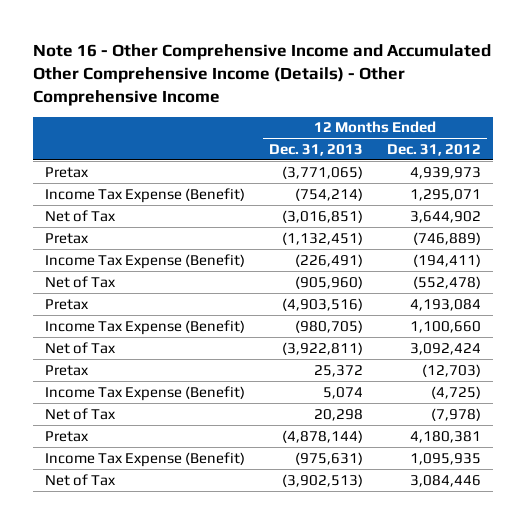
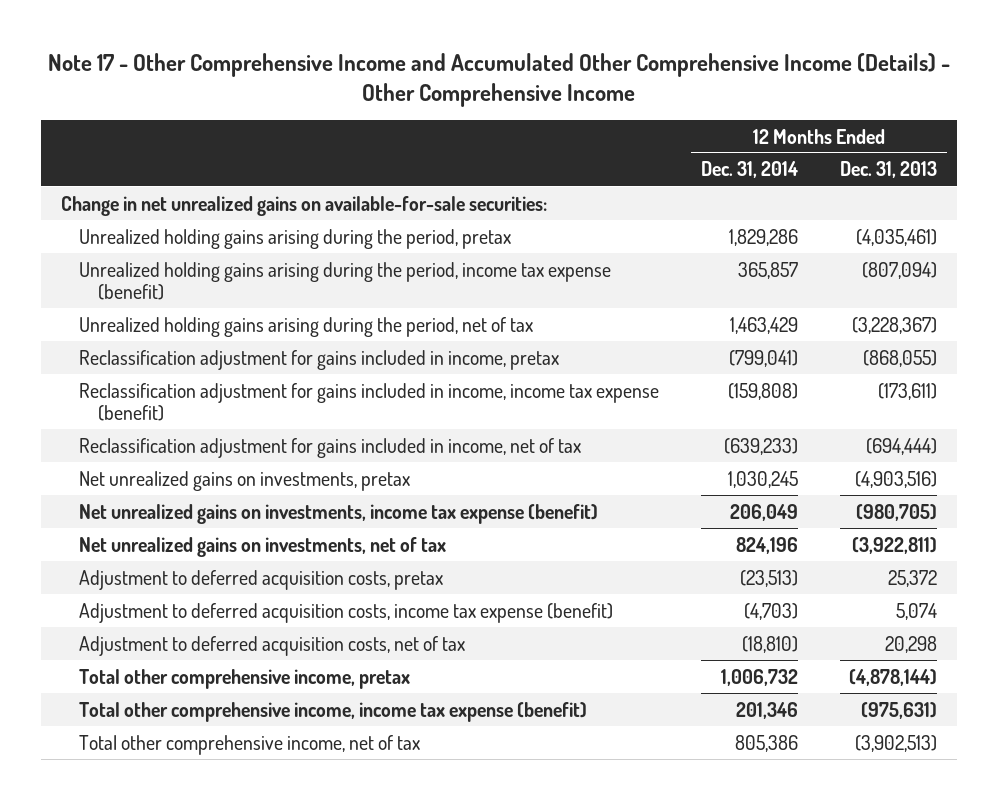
[32,43,491,106] Note 16 - Other Comprehensive Income and Accumulated Other Comprehensive Income (Details) - Other Comprehensive Income -> [47,52,950,107] Note 17 - Other Comprehensive Income and Accumulated Other Comprehensive Income (Details) - Other Comprehensive Income
[387,143,482,156] Dec. 31, 2012 -> none
none -> [700,161,798,179] Dec. 31, 2014
[44,166,89,178] Pretax -> none
[44,232,89,244] Pretax -> none
none -> [61,195,548,216] Change in net unrealized gains on available-for-sale securities:
none -> [79,228,512,249] Unrealized holding gains arising during the period, pretax
[44,187,245,203] Income Tax Expense (Benefit) -> [79,261,612,301] Unrealized holding gains arising during the period, income tax expense (benefit)
[294,187,363,201] (754,214) -> [861,261,937,279] (807,094)
[44,209,116,222] Net of Tax -> [79,316,534,337] Unrealized holding gains arising during the period, net of tax
[281,209,363,223] (3,016,851) -> [851,316,937,334] (3,228,367)
none -> [79,349,560,370] Reclassification adjustment for gains included in income, pretax
[44,253,245,269] Income Tax Expense (Benefit) -> [79,382,660,422] Reclassification adjustment for gains included in income, income tax expense (benefit)
[294,253,363,267] (226,491) -> [877,382,937,400] (173,611)
[44,275,116,288] Net of Tax -> [79,437,582,458] Reclassification adjustment for gains included in income, net of tax
[294,275,363,289] (905,960) -> [865,437,937,455] (694,444)
[44,298,89,310] Pretax -> [79,470,411,491] Net unrealized gains on investments, pretax
[44,319,245,335] Income Tax Expense (Benefit) -> [79,503,599,524] Net unrealized gains on investments, income tax expense (benefit)
[44,341,116,354] Net of Tax -> [79,536,447,557] Net unrealized gains on investments, net of tax
[44,364,89,376] Pretax -> [79,569,444,590] Adjustment to deferred acquisition costs, pretax
[44,385,245,401] Income Tax Expense (Benefit) -> [79,602,614,623] Adjustment to deferred acquisition costs, income tax expense (benefit)
[44,407,116,420] Net of Tax -> [79,635,466,656] Adjustment to deferred acquisition costs, net of tax
[44,430,89,442] Pretax -> [79,668,411,689] Total other comprehensive income, pretax
[44,451,245,467] Income Tax Expense (Benefit) -> [79,701,588,722] Total other comprehensive income, income tax expense (benefit)
[44,473,116,486] Net of Tax -> [79,734,421,755] Total other comprehensive income, net of tax

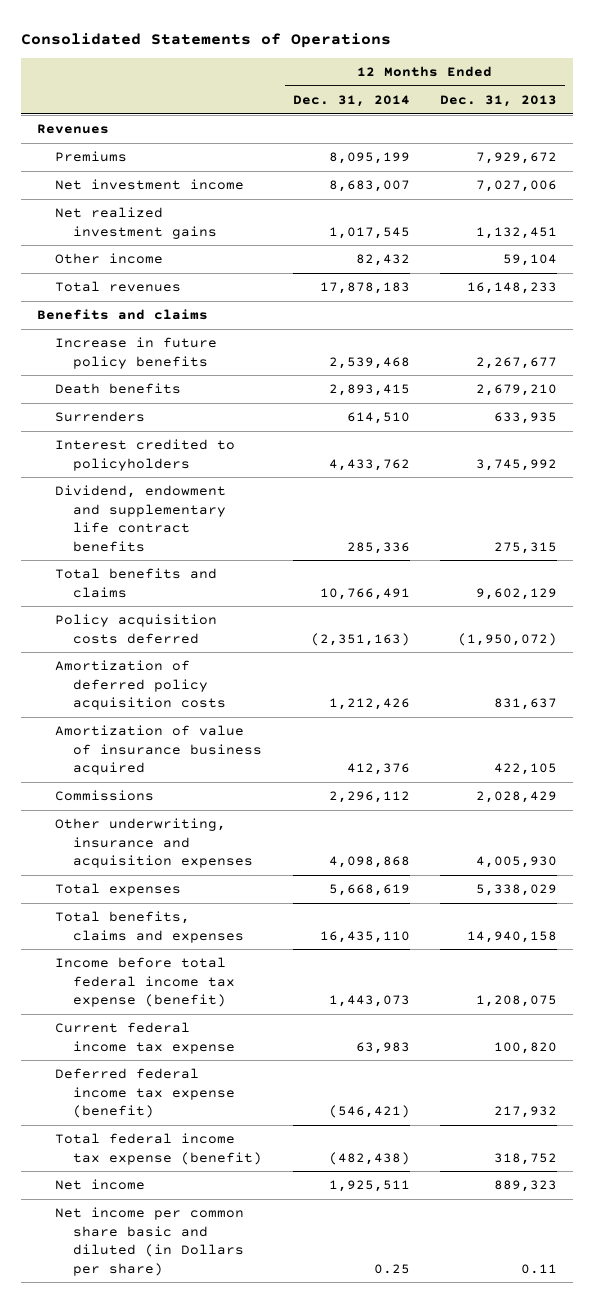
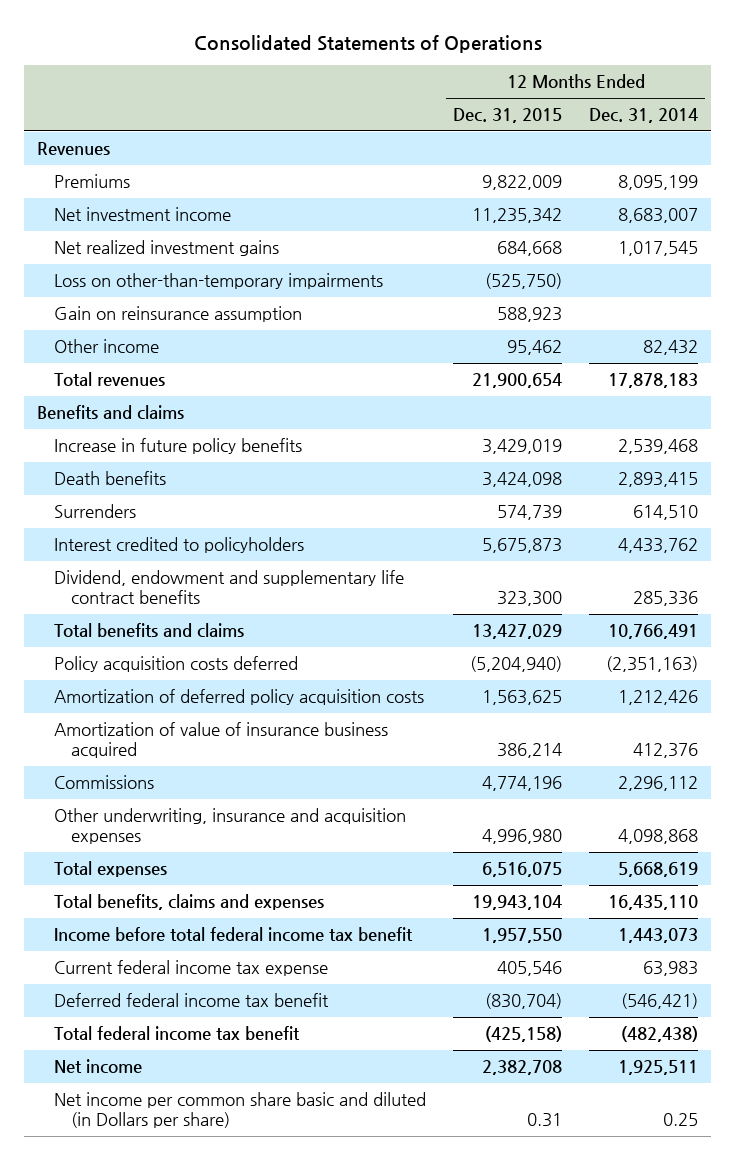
[440,94,558,107] Dec. 31, 2013 -> none
none -> [453,108,563,124] Dec. 31, 2015
none -> [54,273,384,290] Loss on other-than-temporary impairments
none -> [54,306,303,323] Gain on reinsurance assumption
[54,957,235,1008] Income before total federal income tax expense (benefit) -> [54,927,414,943] Income before total federal income tax benefit
[54,1068,235,1119] Deferred federal income tax expense (benefit) -> [54,993,330,1008] Deferred federal income tax benefit
[54,1133,262,1165] Total federal income tax expense (benefit) -> [54,1026,301,1042] Total federal income tax benefit

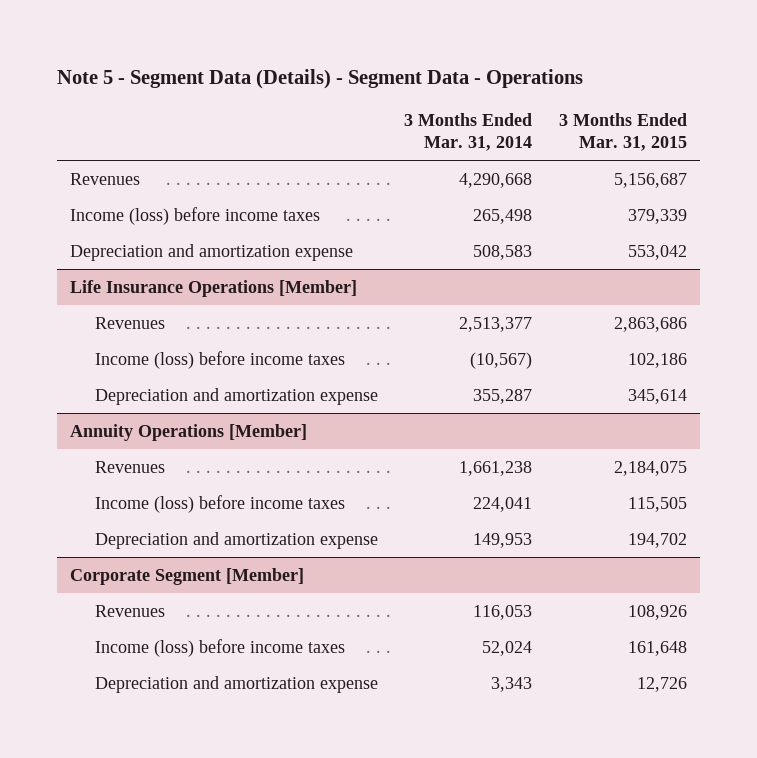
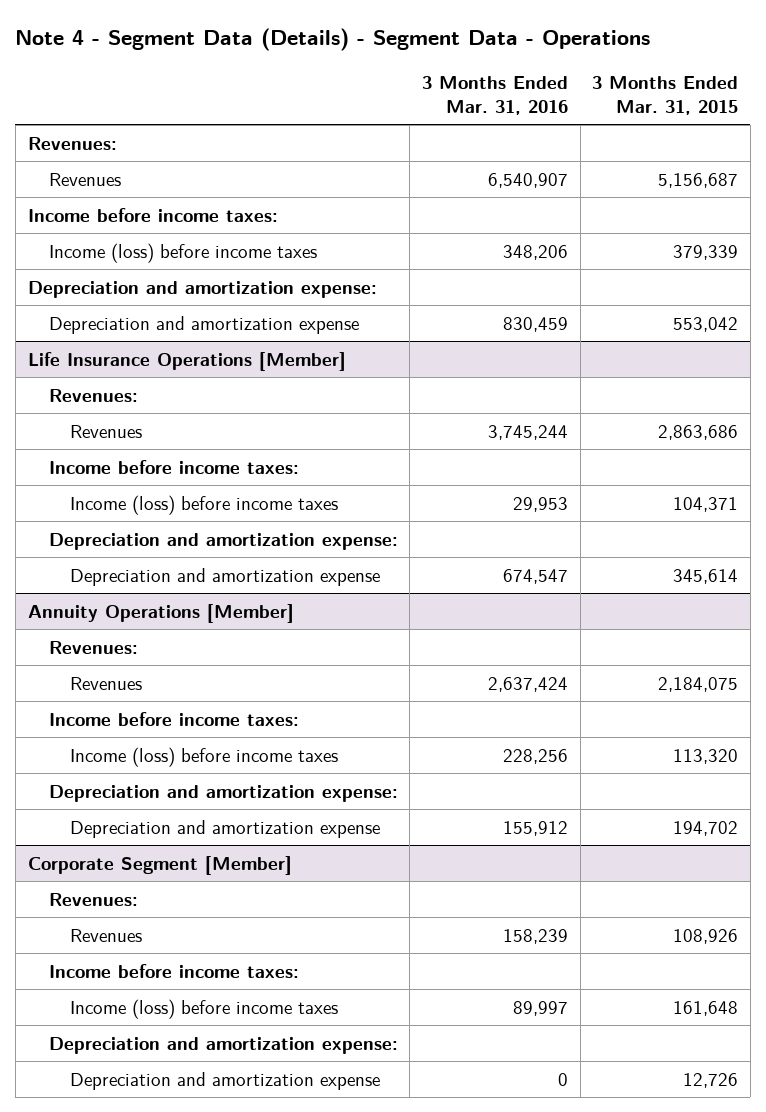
[56,69,583,90] Note 5 - Segment Data (Details) - Segment Data - Operations -> [15,28,651,52] Note 4 - Segment Data (Details) - Segment Data - Operations
[404,113,533,151] 3 Months Ended Mar. 31, 2014 -> none
none -> [421,76,568,115] 3 Months Ended Mar. 31, 2016
none -> [27,136,117,150] Revenues:
none -> [27,207,278,222] Income before income taxes:
none -> [27,280,377,298] Depreciation and amortization expense:
none -> [48,388,138,402] Revenues:
none -> [48,459,299,474] Income before income taxes:
[627,352,687,368] 102,186 -> [673,496,739,512] 104,371
none -> [48,532,398,550] Depreciation and amortization expense:
none -> [48,640,138,654] Revenues:
none -> [48,711,299,726] Income before income taxes:
[627,496,687,512] 115,505 -> [673,748,739,764] 113,320
none -> [48,784,398,802] Depreciation and amortization expense:
none -> [48,892,138,906] Revenues:
none -> [48,963,299,978] Income before income taxes:
none -> [48,1036,398,1054] Depreciation and amortization expense:

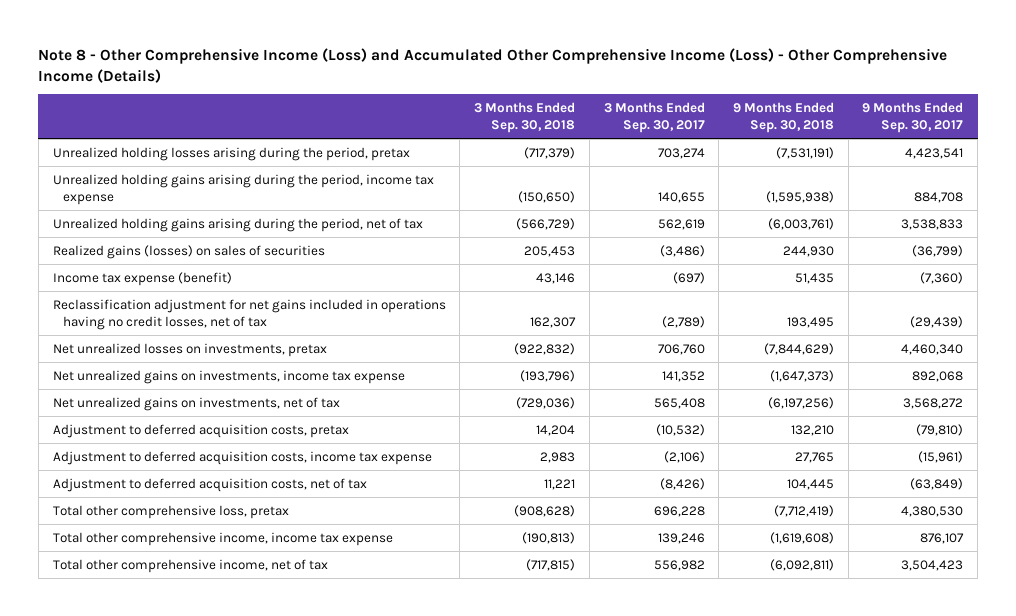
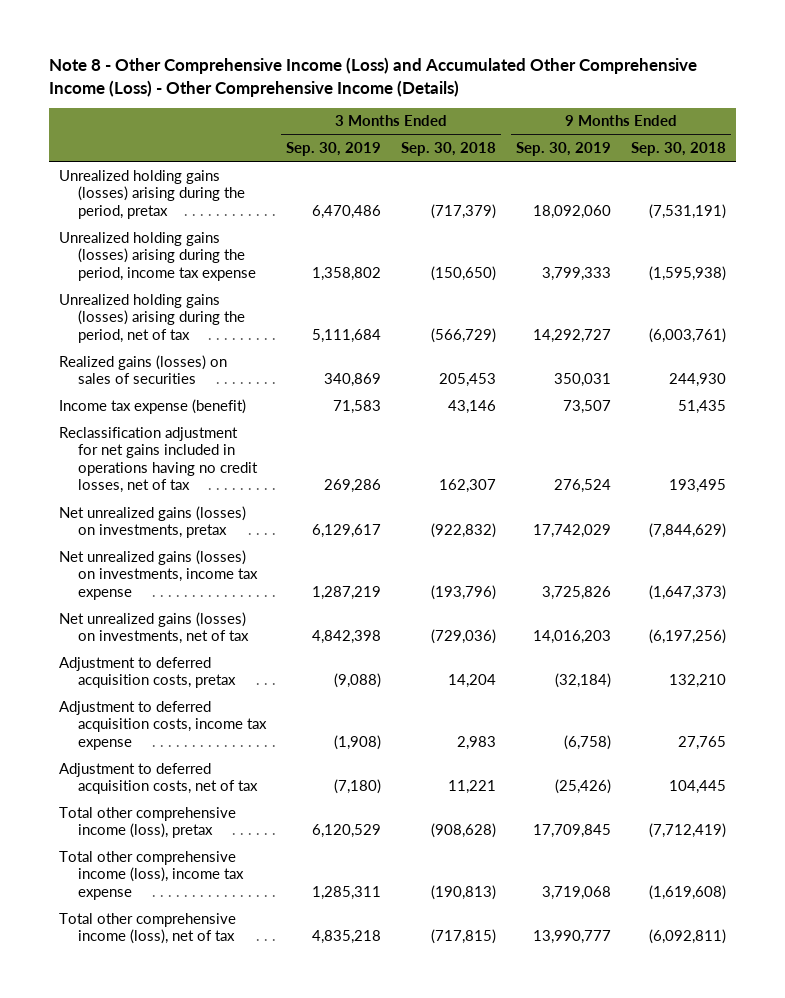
[603,102,705,134] 3 Months Ended Sep. 30, 2017 -> none
[862,102,964,134] 9 Months Ended Sep. 30, 2017 -> none
none -> [285,142,381,157] Sep. 30, 2019
none -> [515,142,611,157] Sep. 30, 2019
[52,146,410,161] Unrealized holding losses arising during the period, pretax -> [59,169,245,219] Unrealized holding gains (losses) arising during the period, pretax
[52,173,434,205] Unrealized holding gains arising during the period, income tax expense -> [59,231,256,281] Unrealized holding gains (losses) arising during the period, income tax expense
[52,217,423,232] Unrealized holding gains arising during the period, net of tax -> [59,293,245,343] Unrealized holding gains (losses) arising during the period, net of tax
[52,342,327,357] Net unrealized losses on investments, pretax -> [59,505,247,539] Net unrealized gains (losses) on investments, pretax
[52,369,405,384] Net unrealized gains on investments, income tax expense -> [59,549,258,600] Net unrealized gains (losses) on investments, income tax expense
[52,396,340,411] Net unrealized gains on investments, net of tax -> [59,611,249,645] Net unrealized gains (losses) on investments, net of tax
[52,504,289,519] Total other comprehensive loss, pretax -> [59,806,237,839] Total other comprehensive income (loss), pretax
[52,531,393,546] Total other comprehensive income, income tax expense -> [59,850,244,900] Total other comprehensive income (loss), income tax expense
[52,558,328,573] Total other comprehensive income, net of tax -> [59,912,237,945] Total other comprehensive income (loss), net of tax

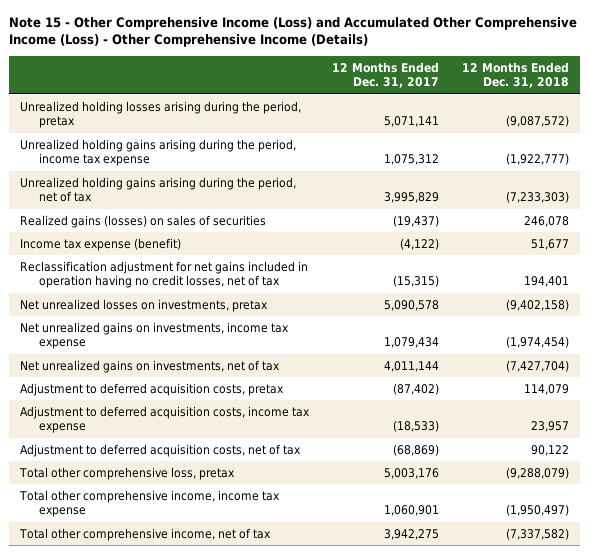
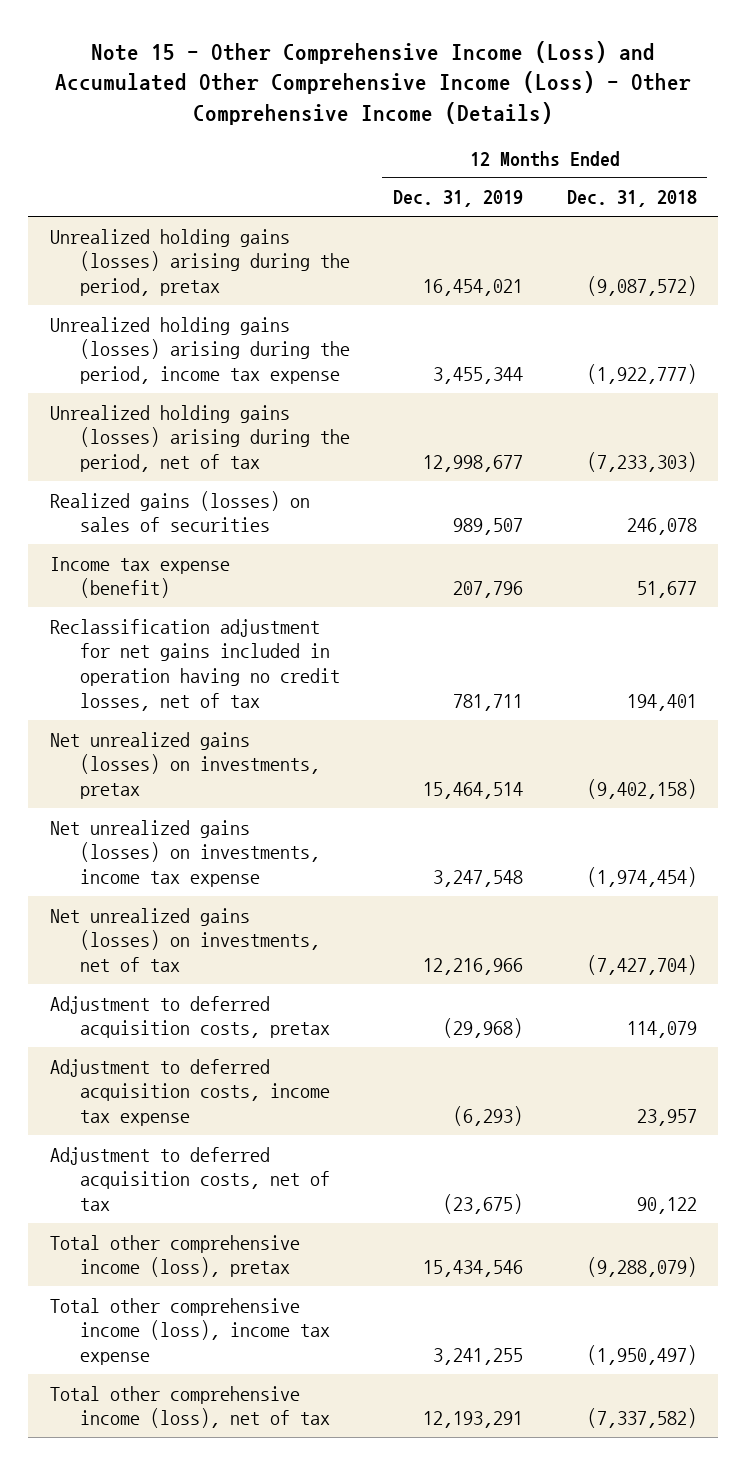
[332,61,440,89] 12 Months Ended Dec. 31, 2017 -> none
none -> [393,190,524,208] Dec. 31, 2019
[20,100,302,129] Unrealized holding losses arising during the period, pretax -> [49,228,350,297] Unrealized holding gains (losses) arising during the period, pretax
[20,138,297,167] Unrealized holding gains arising during the period, income tax expense -> [49,316,350,385] Unrealized holding gains (losses) arising during the period, income tax expense
[20,176,297,203] Unrealized holding gains arising during the period, net of tax -> [49,404,350,473] Unrealized holding gains (losses) arising during the period, net of tax
[20,298,269,312] Net unrealized losses on investments, pretax -> [49,731,320,800] Net unrealized gains (losses) on investments, pretax
[20,321,290,350] Net unrealized gains on investments, income tax expense -> [49,819,320,888] Net unrealized gains (losses) on investments, income tax expense
[20,359,281,373] Net unrealized gains on investments, net of tax -> [49,907,320,973] Net unrealized gains (losses) on investments, net of tax
[19,466,236,480] Total other comprehensive loss, pretax -> [49,1234,300,1278] Total other comprehensive income (loss), pretax
[19,489,281,518] Total other comprehensive income, income tax expense -> [49,1297,330,1366] Total other comprehensive income (loss), income tax expense
[19,527,272,541] Total other comprehensive income, net of tax -> [49,1385,330,1429] Total other comprehensive income (loss), net of tax

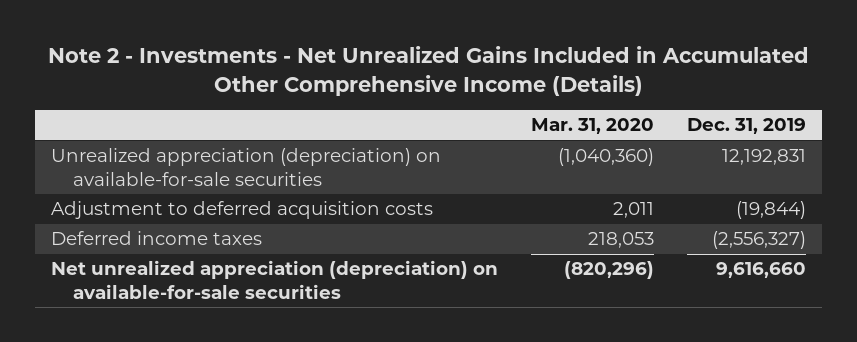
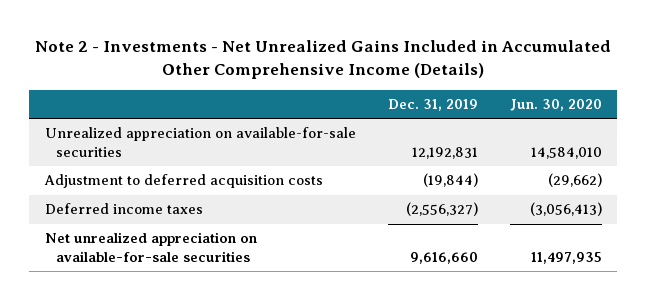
[531,118,655,135] Mar. 31, 2020 -> none
none -> [509,98,602,111] Jun. 30, 2020
[51,148,442,186] Unrealized appreciation (depreciation) on available-for-sale securities -> [45,127,357,158] Unrealized appreciation on available-for-sale securities
[51,260,499,299] Net unrealized appreciation (depreciation) on available-for-sale securities -> [45,232,258,263] Net unrealized appreciation on available-for-sale securities

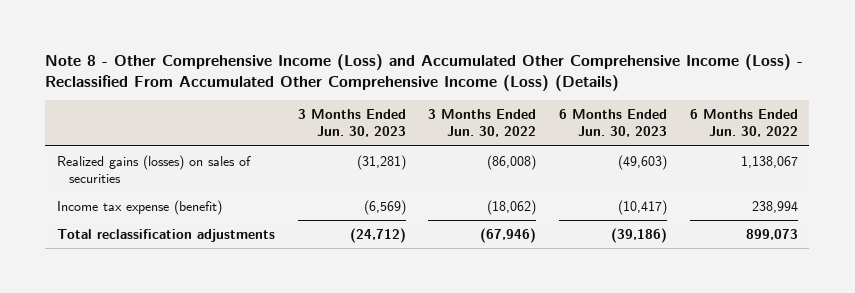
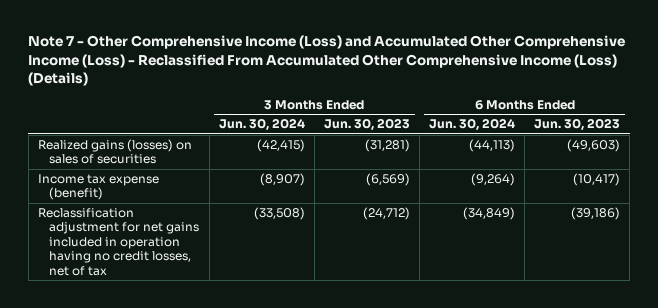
[45,54,804,92] Note 8 - Other Comprehensive Income (Loss) and Accumulated Other Comprehensive Income (Loss) - Reclassified From Accumulated Other Comprehensive Income (Loss) (Details) -> [28,35,626,86] Note 7 - Other Comprehensive Income (Loss) and Accumulated Other Comprehensive Income (Loss) - Reclassified From Accumulated Other Comprehensive Income (Loss) (Details)
[428,109,537,138] 3 Months Ended Jun. 30, 2022 -> none
[689,109,798,138] 6 Months Ended Jun. 30, 2022 -> none
none -> [218,118,305,132] Jun. 30, 2024
none -> [428,118,515,132] Jun. 30, 2024
[56,228,275,242] Total reclassification adjustments -> [37,208,200,276] Reclassification adjustment for net gains included in operation having no credit losses, net of tax

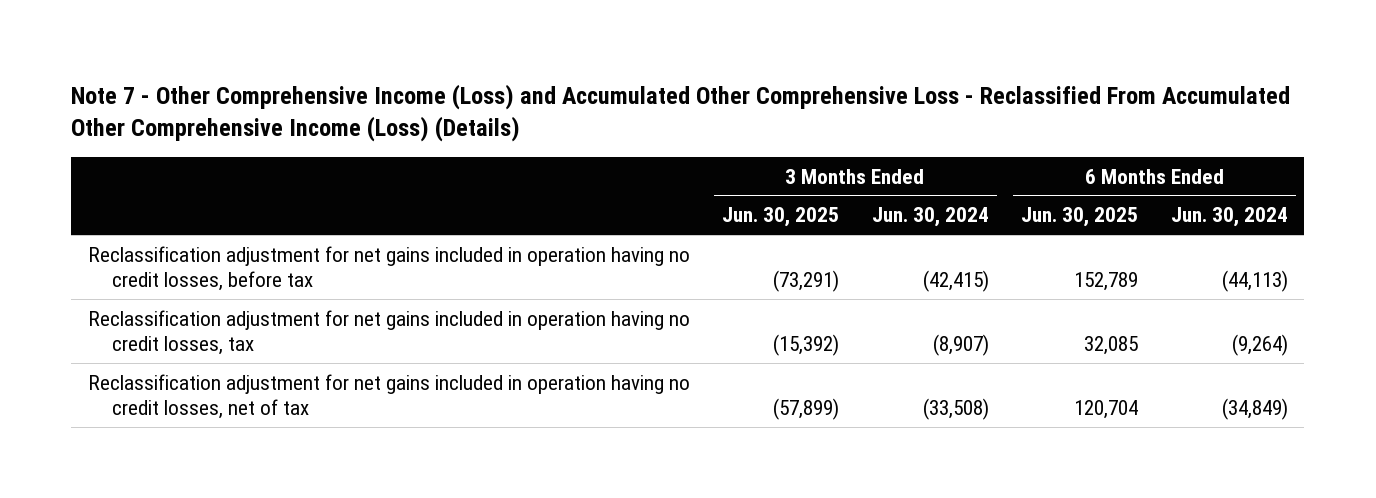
[28,35,626,86] Note 7 - Other Comprehensive Income (Loss) and Accumulated Other Comprehensive Income (Loss) - Reclassified From Accumulated Other Comprehensive Income (Loss) (Details) -> [71,83,1291,143] Note 7 - Other Comprehensive Income (Loss) and Accumulated Other Comprehensive Loss - Reclassified From Accumulated Other Comprehensive Income (Loss) (Details)
[323,118,410,132] Jun. 30, 2023 -> none
[534,118,621,132] Jun. 30, 2023 -> none
none -> [722,207,840,228] Jun. 30, 2025
none -> [1021,207,1139,228] Jun. 30, 2025
[37,139,192,165] Realized gains (losses) on sales of securities -> [87,245,690,292] Reclassification adjustment for net gains included in operation having no credit losses, before tax
[37,174,159,201] Income tax expense (benefit) -> [87,309,690,356] Reclassification adjustment for net gains included in operation having no credit losses, tax

